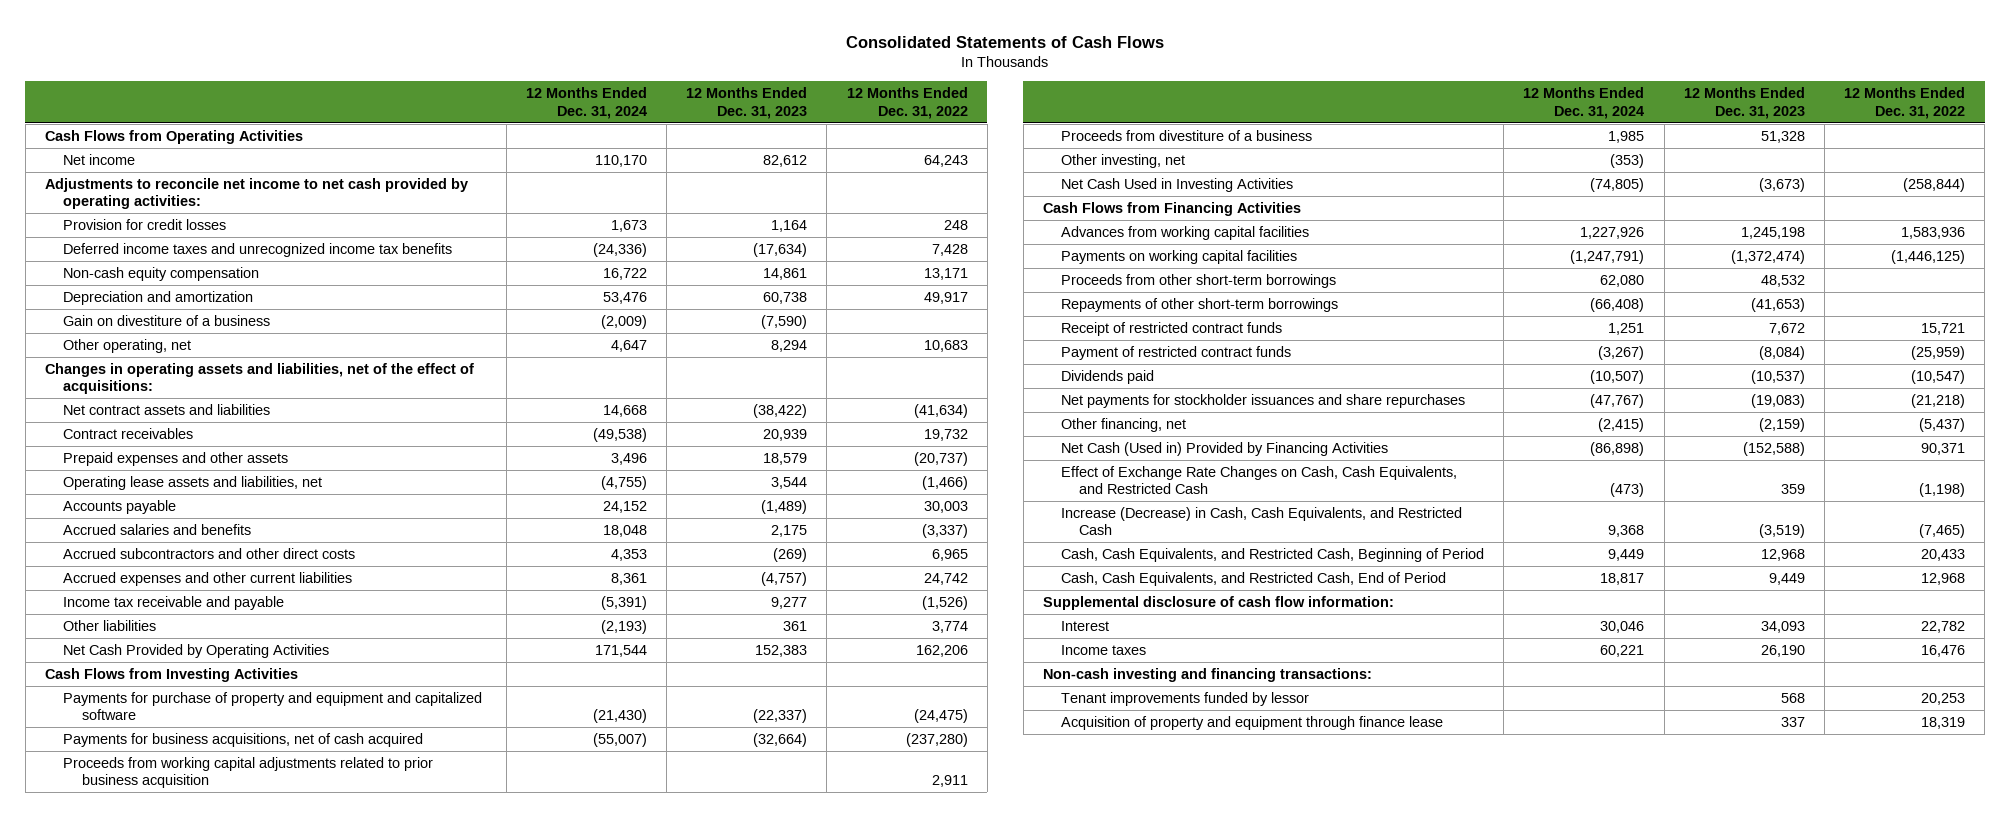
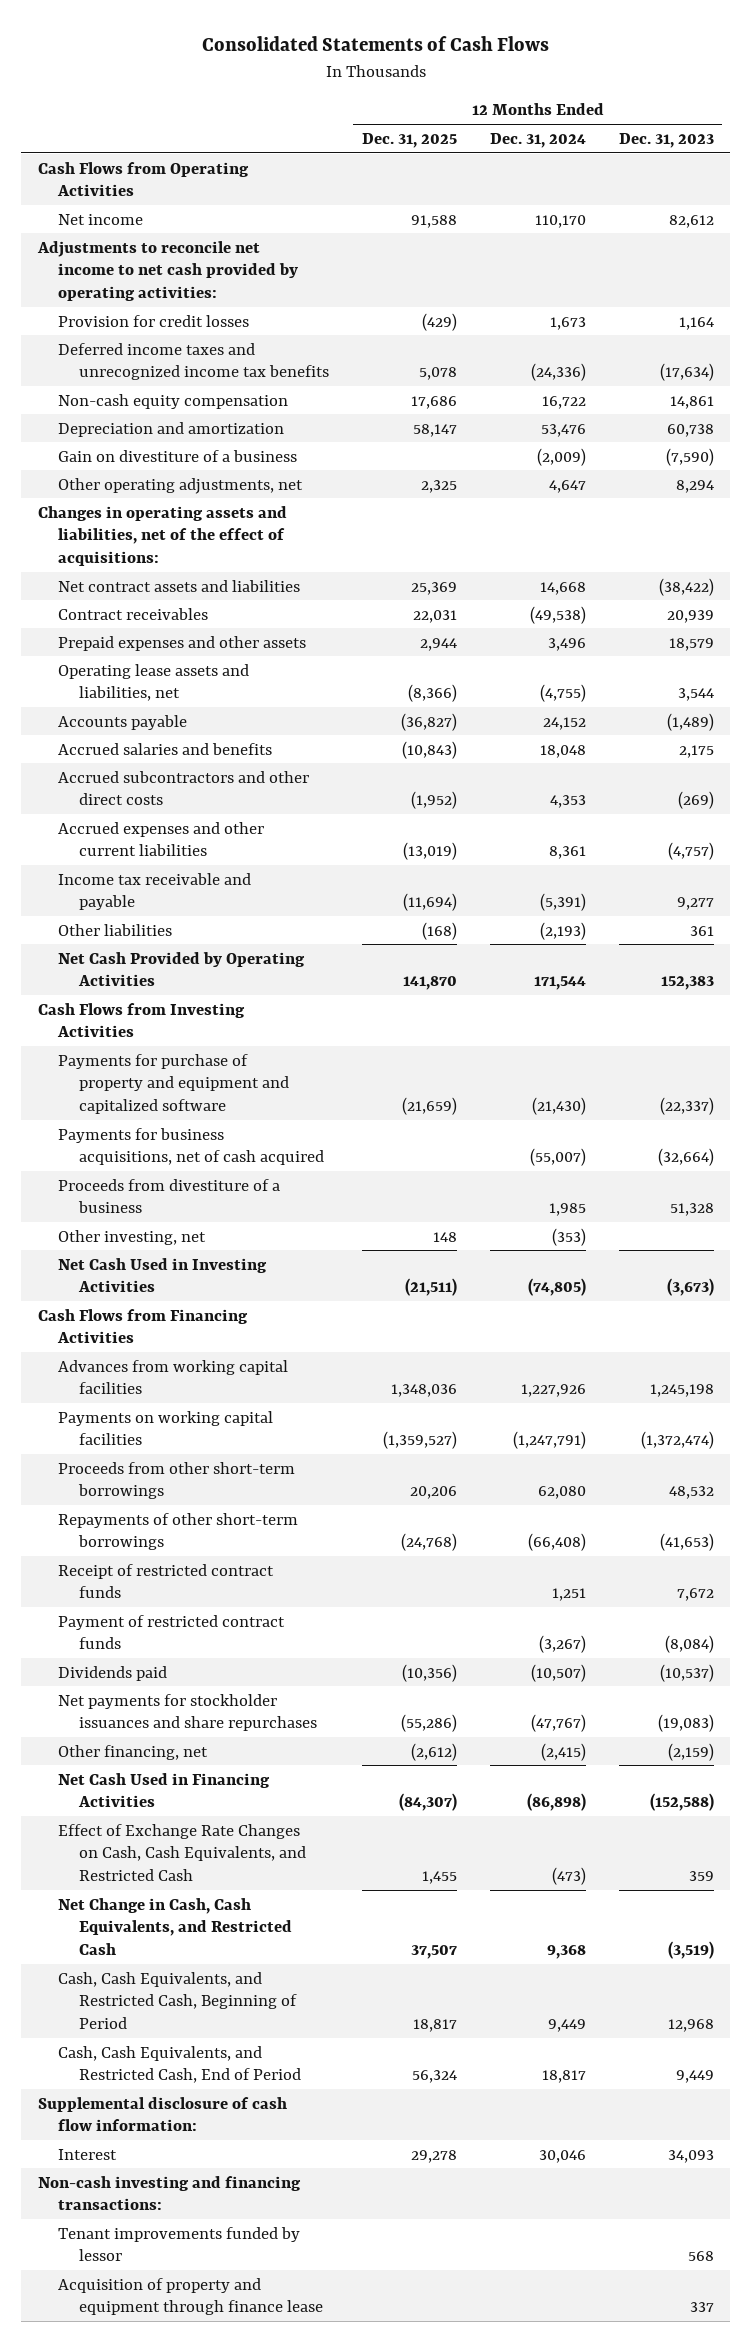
[846,87,968,119] 12 Months Ended Dec. 31, 2022 -> none
none -> [361,132,457,148] Dec. 31, 2025
[63,338,192,353] Other operating, net -> [58,477,304,494] Other operating adjustments, net
[63,756,434,789] Proceeds from working capital adjustments related to prior business acquisition -> none
[1061,441,1389,456] Net Cash (Used in) Provided by Financing Activities -> [58,1772,271,1808] Net Cash Used in Financing Activities
[1061,506,1463,536] Increase (Decrease) in Cash, Cash Equivalents, and Restricted Cash -> [58,1897,292,1955] Net Change in Cash, Cash Equivalents, and Restricted Cash
[1061,644,1147,655] Income taxes -> none

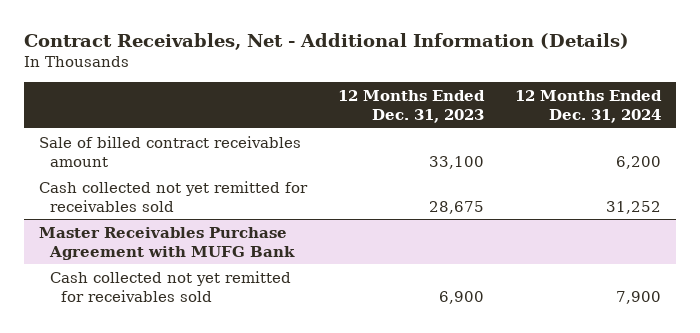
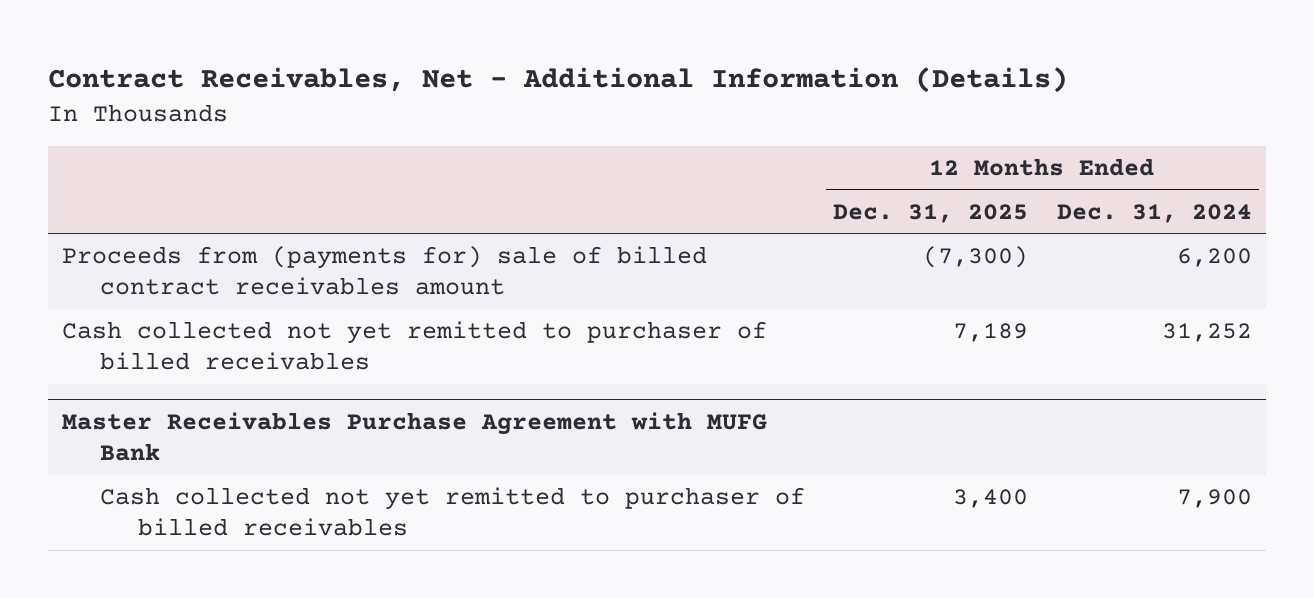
[337,90,485,123] 12 Months Ended Dec. 31, 2023 -> none
none -> [833,203,1029,223] Dec. 31, 2025
[39,135,302,167] Sale of billed contract receivables amount -> [62,246,708,296] Proceeds from (payments for) sale of billed contract receivables amount
[39,180,309,212] Cash collected not yet remitted for receivables sold -> [62,321,768,371] Cash collected not yet remitted to purchaser of billed receivables
[50,270,292,302] Cash collected not yet remitted for receivables sold -> [99,487,805,537] Cash collected not yet remitted to purchaser of billed receivables

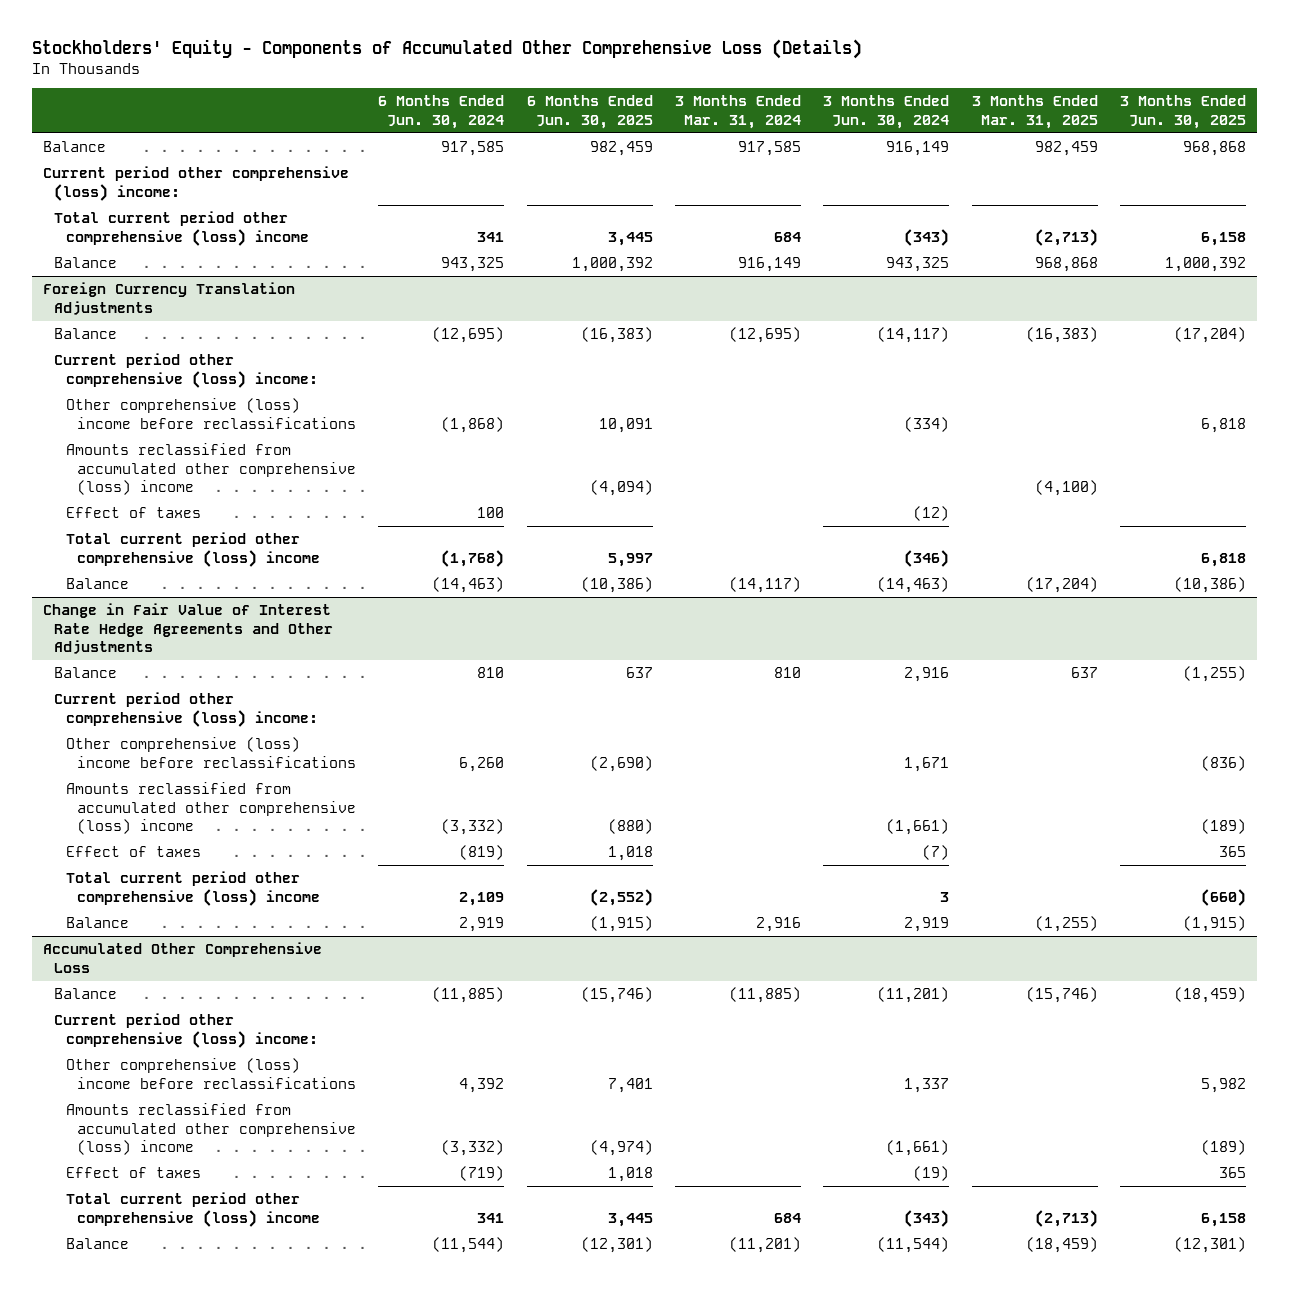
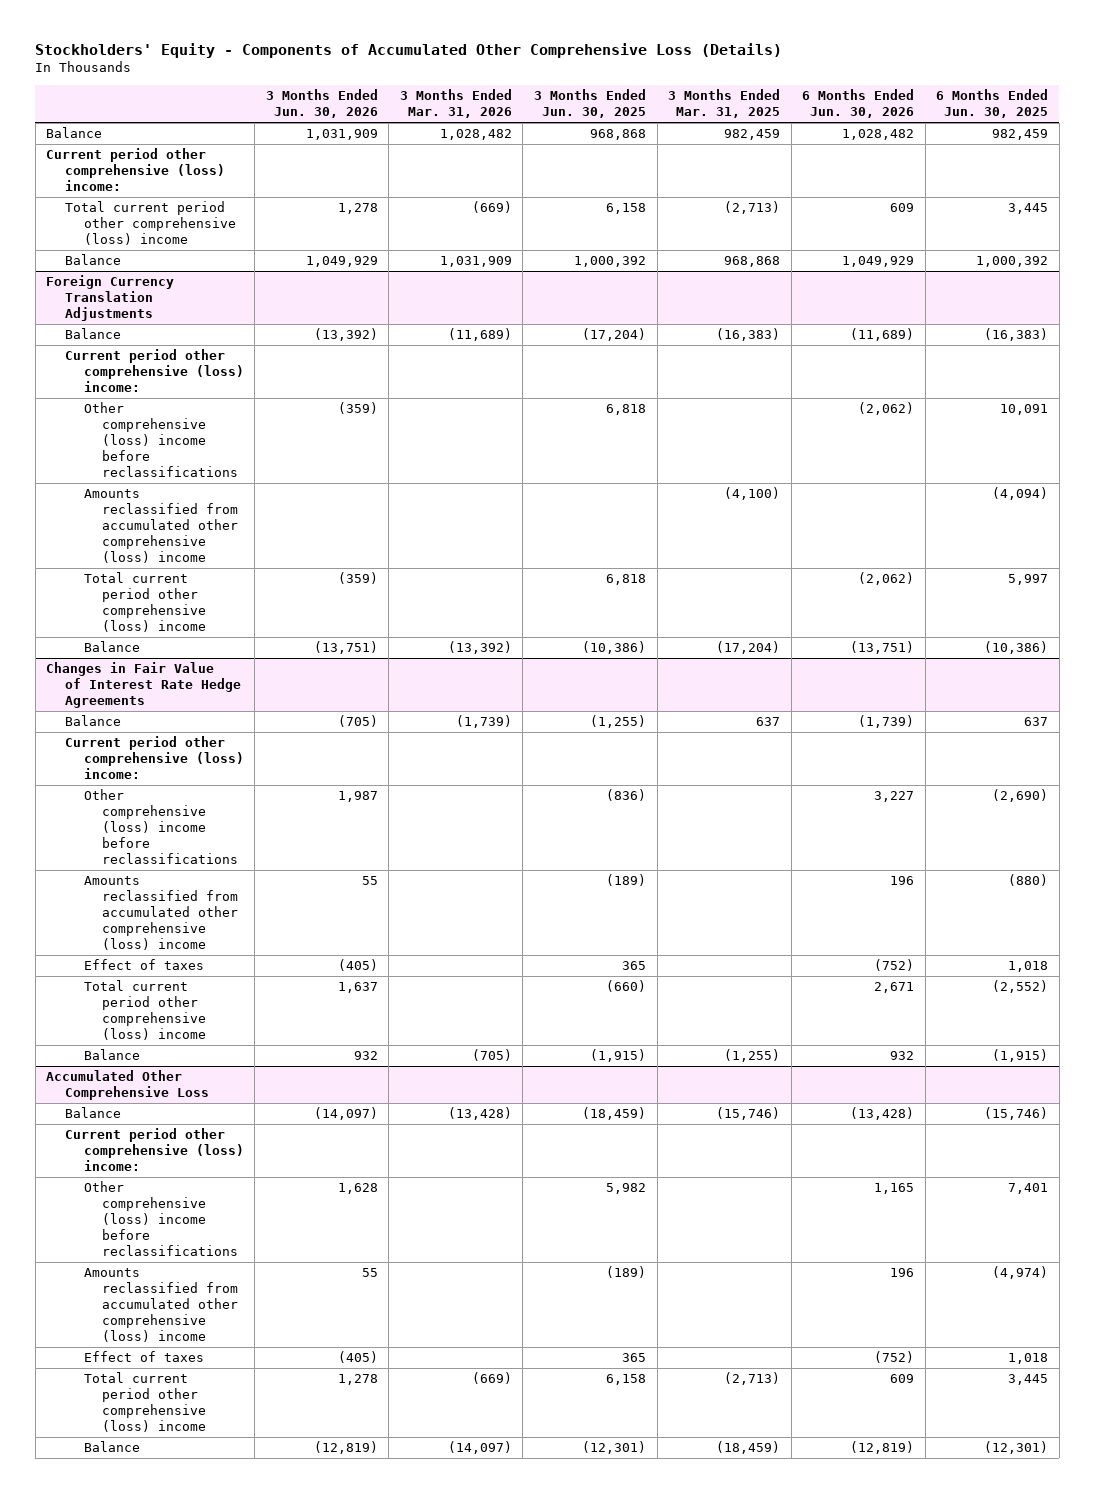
[378,95,505,129] 6 Months Ended Jun. 30, 2024 -> none
[674,95,801,129] 3 Months Ended Mar. 31, 2024 -> none
[823,95,950,129] 3 Months Ended Jun. 30, 2024 -> none
none -> [265,89,378,119] 3 Months Ended Jun. 30, 2026
none -> [399,89,512,119] 3 Months Ended Mar. 31, 2026
none -> [802,89,915,119] 6 Months Ended Jun. 30, 2026
[65,507,201,519] Effect of taxes -> none
[42,603,334,655] Change in Fair Value of Interest Rate Hedge Agreements and Other Adjustments -> [46,662,241,709] Changes in Fair Value of Interest Rate Hedge Agreements

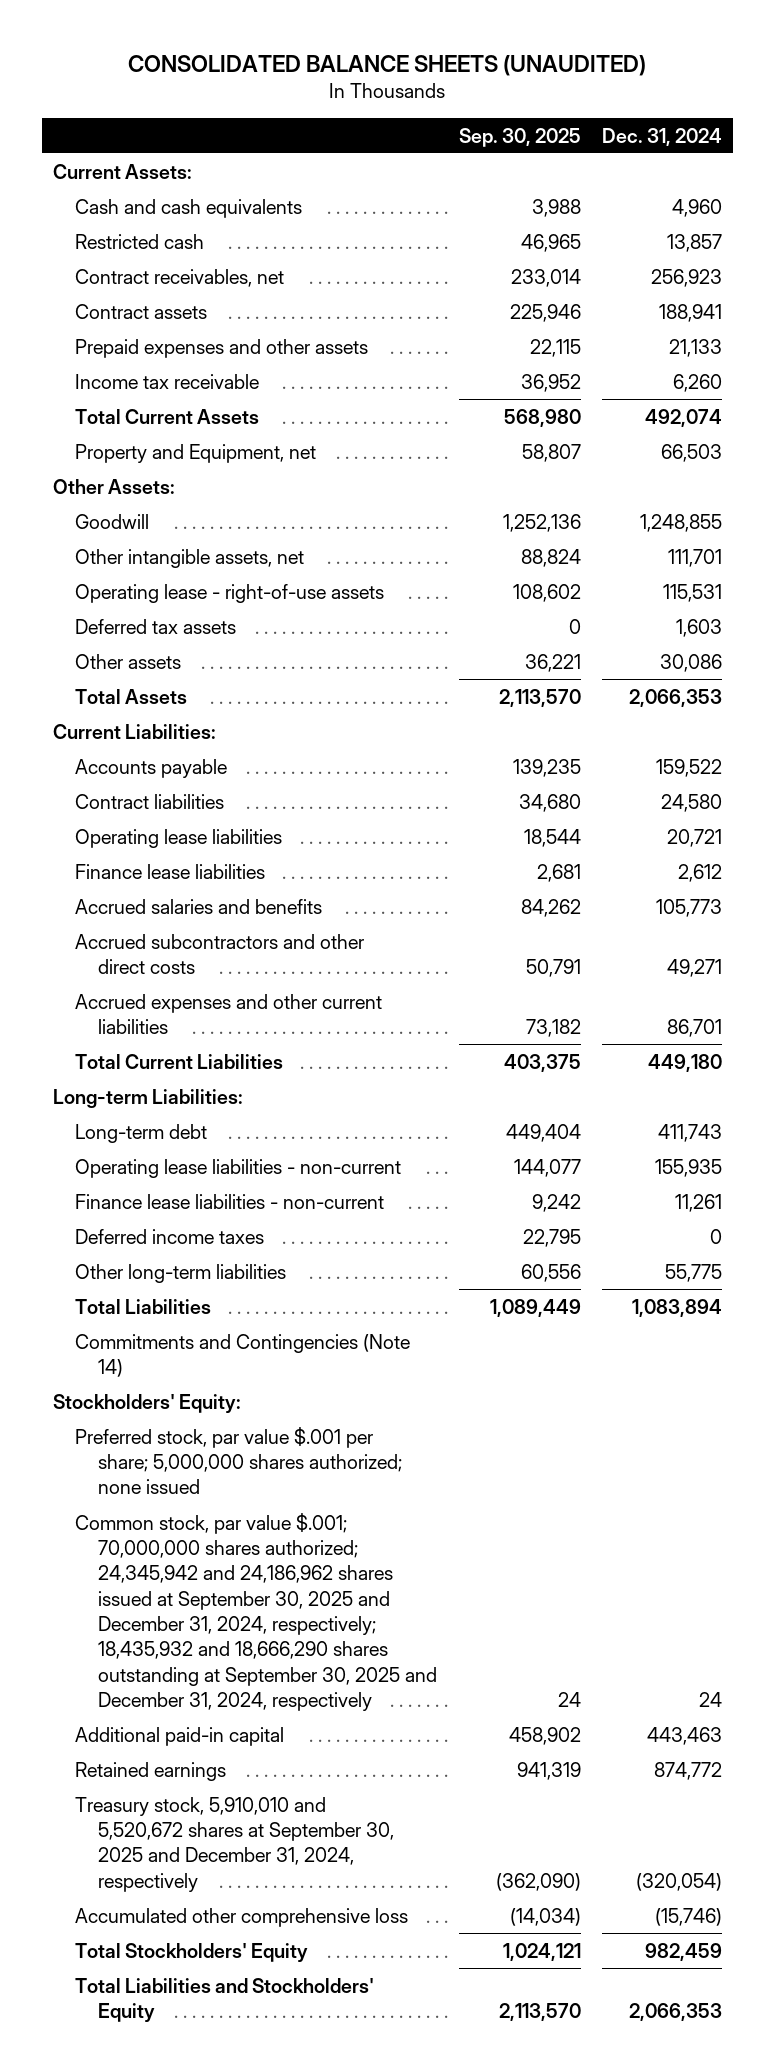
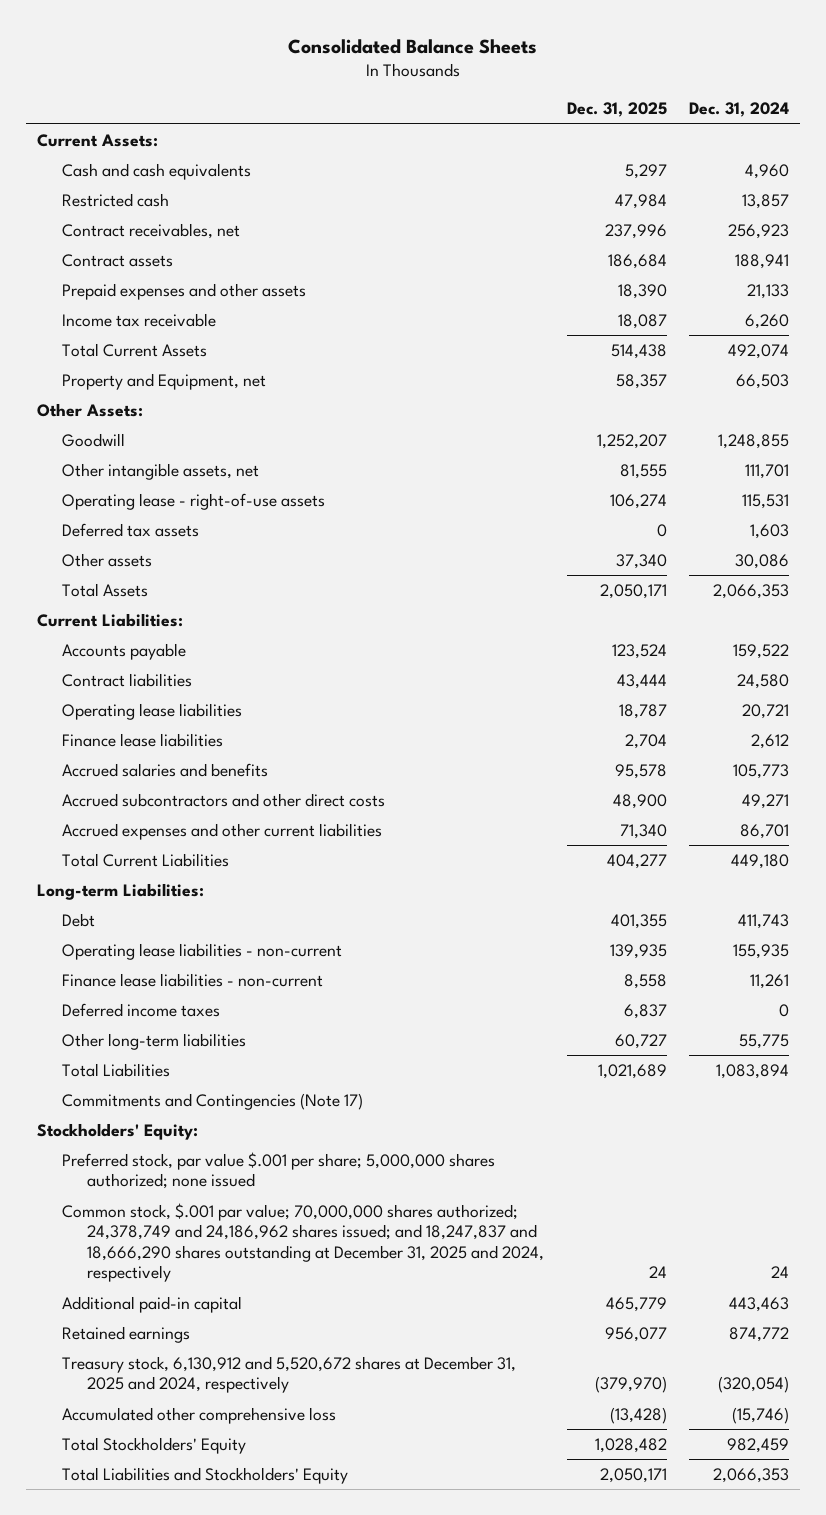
[128,55,647,77] CONSOLIDATED BALANCE SHEETS (UNAUDITED) -> [288,38,538,54] Consolidated Balance Sheets
[458,127,581,147] Sep. 30, 2025 -> none
none -> [566,102,667,118] Dec. 31, 2025
[75,1123,208,1143] Long-term debt -> [62,912,96,927] Debt
[75,1333,411,1377] Commitments and Contingencies (Note 14) -> [62,1092,364,1110] Commitments and Contingencies (Note 17)
[75,1512,437,1711] Common stock, par value $.001; 70,000,000 shares authorized; 24,345,942 and 24,186,962 shares issued at September 30, 2025 and December 31, 2024, respectively; 18,435,932 and 18,666,290 shares outstanding at September 30, 2025 and December 31, 2024, respectively -> [62,1202,545,1283] Common stock, $.001 par value; 70,000,000 shares authorized; 24,378,749 and 24,186,962 shares issued; and 18,247,837 and 18,666,290 shares outstanding at December 31, 2025 and 2024, respectively
[75,1796,394,1892] Treasury stock, 5,910,010 and 5,520,672 shares at September 30, 2025 and December 31, 2024, respectively -> [62,1355,517,1394] Treasury stock, 6,130,912 and 5,520,672 shares at December 31, 2025 and 2024, respectively

